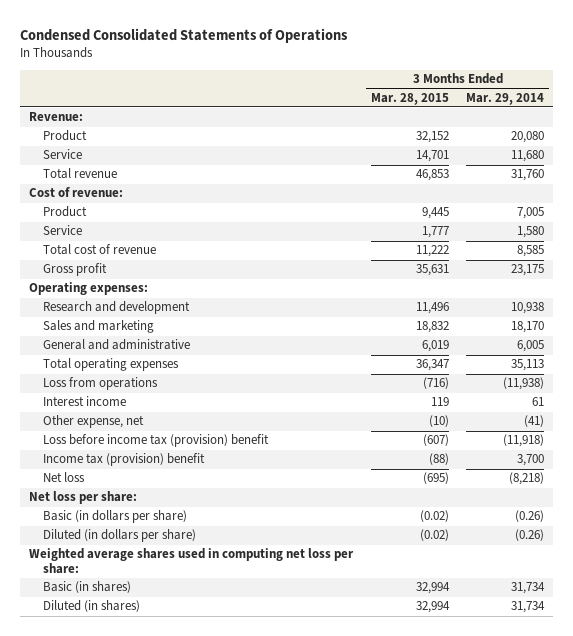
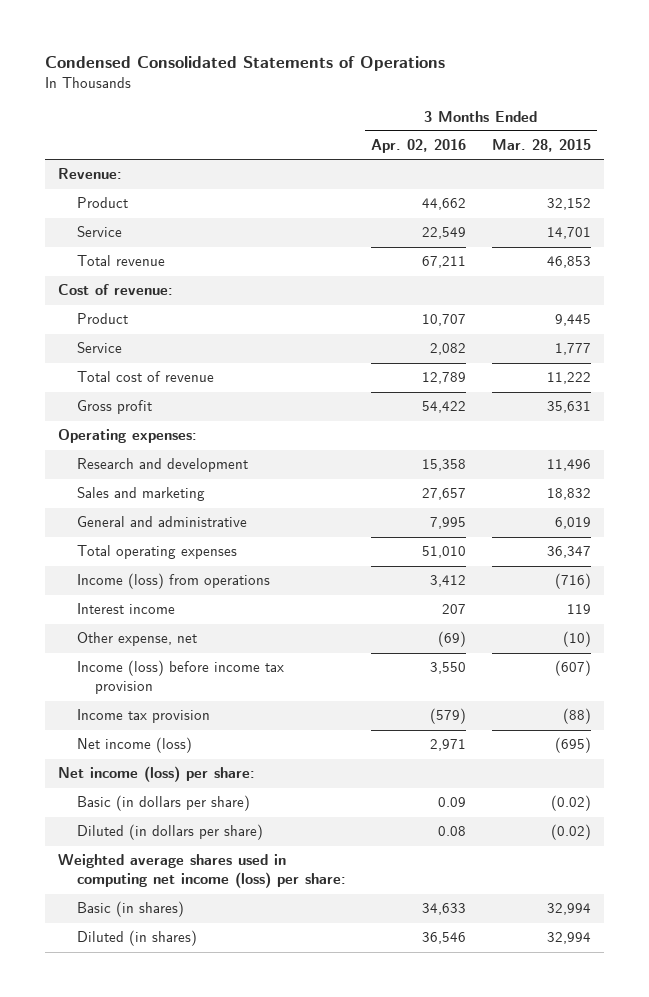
[466,92,545,105] Mar. 29, 2014 -> none
none -> [371,139,467,154] Apr. 02, 2016
[42,377,158,391] Loss from operations -> [76,573,270,590] Income (loss) from operations
[42,434,269,448] Loss before income tax (provision) benefit -> [76,660,284,695] Income (loss) before income tax provision
[42,453,205,467] Income tax (provision) benefit -> [76,709,210,724] Income tax provision
[42,472,85,483] Net loss -> [76,737,192,754] Net income (loss)
[28,491,137,505] Net loss per share: -> [58,766,256,783] Net income (loss) per share:
[28,548,354,575] Weighted average shares used in computing net loss per share: -> [58,854,346,889] Weighted average shares used in computing net income (loss) per share:

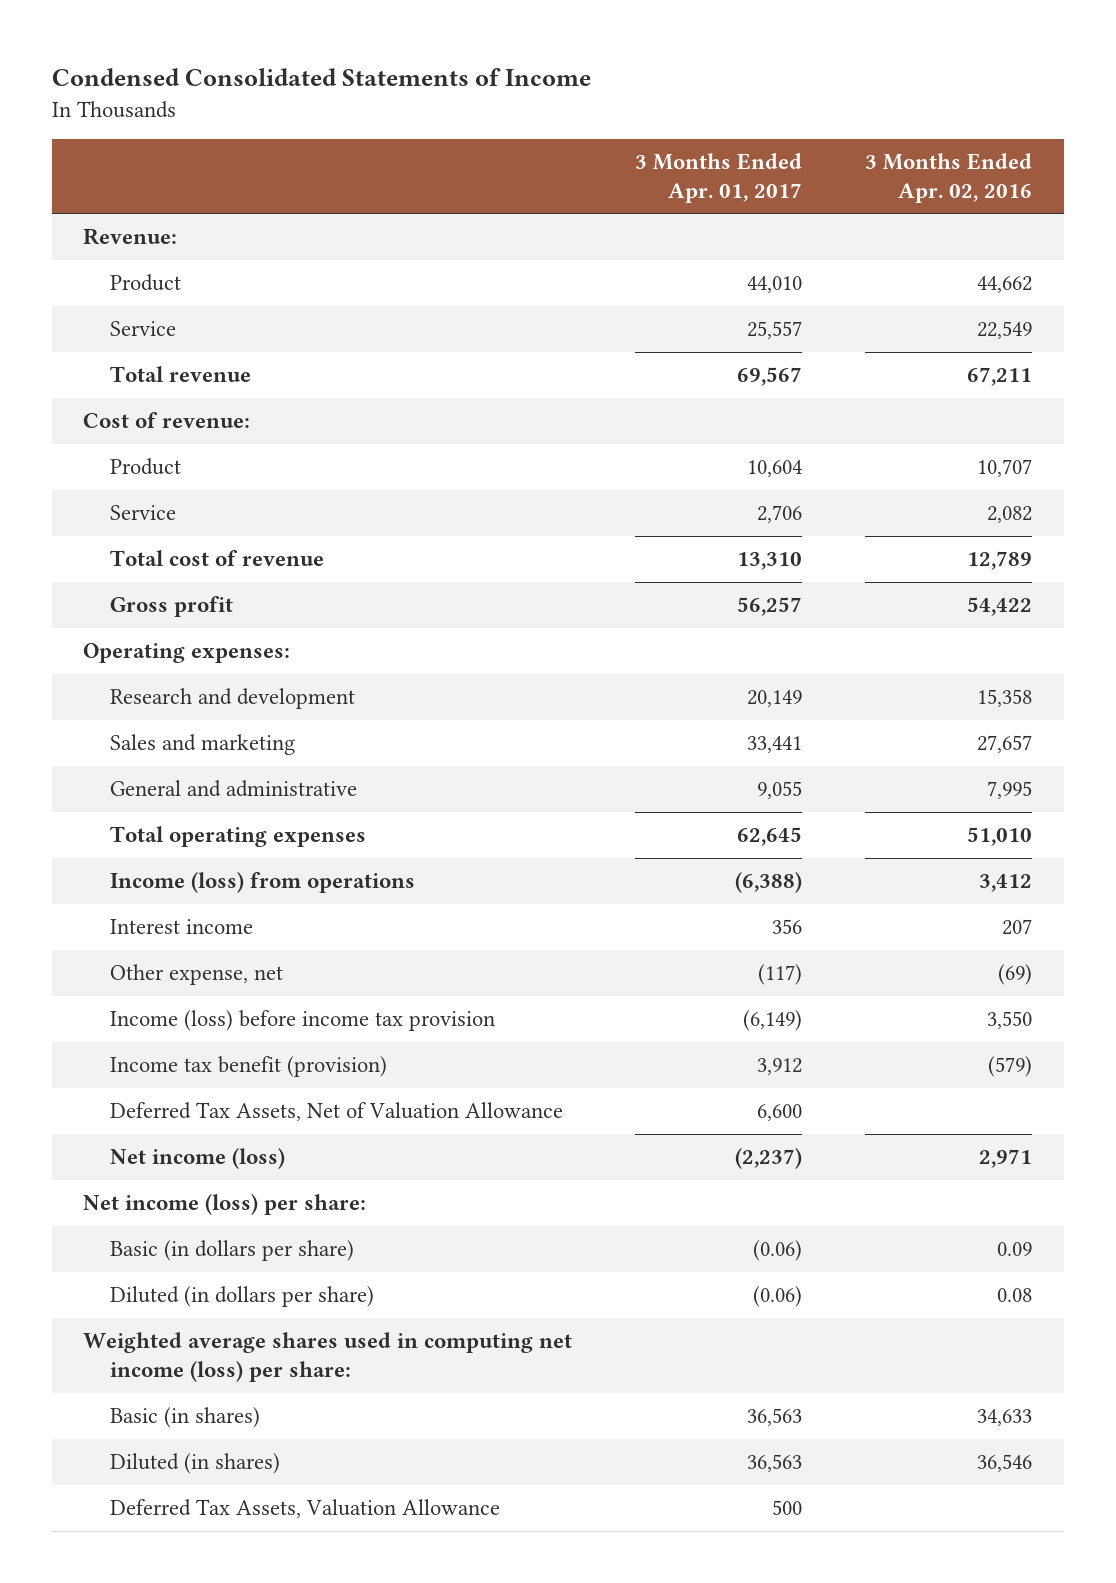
[45,55,446,71] Condensed Consolidated Statements of Operations -> [51,68,591,87] Condensed Consolidated Statements of Income
[491,139,591,153] Mar. 28, 2015 -> none
none -> [635,153,803,203] 3 Months Ended Apr. 01, 2017
[76,709,210,724] Income tax provision -> [109,1056,387,1078] Income tax benefit (provision)
none -> [109,1102,563,1122] Deferred Tax Assets, Net of Valuation Allowance
none -> [109,1499,500,1519] Deferred Tax Assets, Valuation Allowance

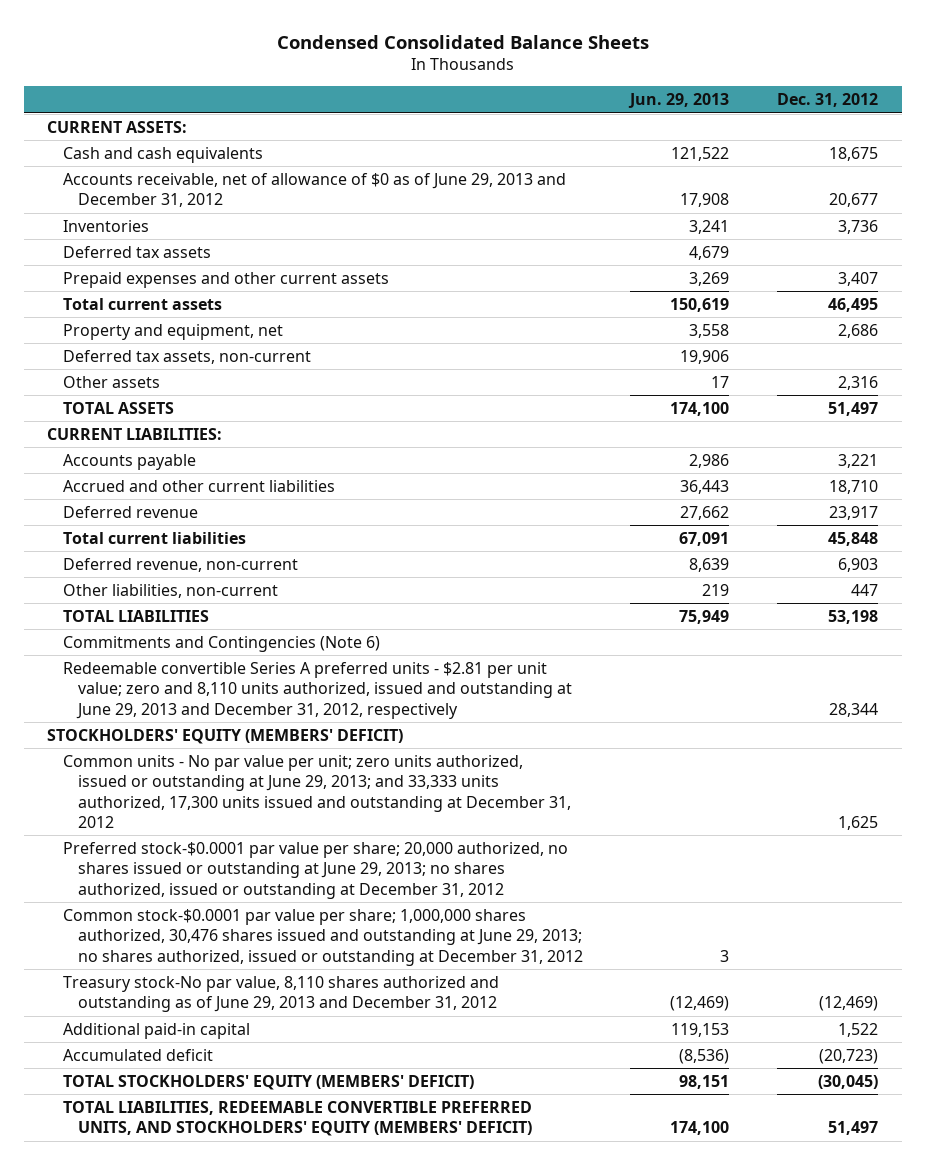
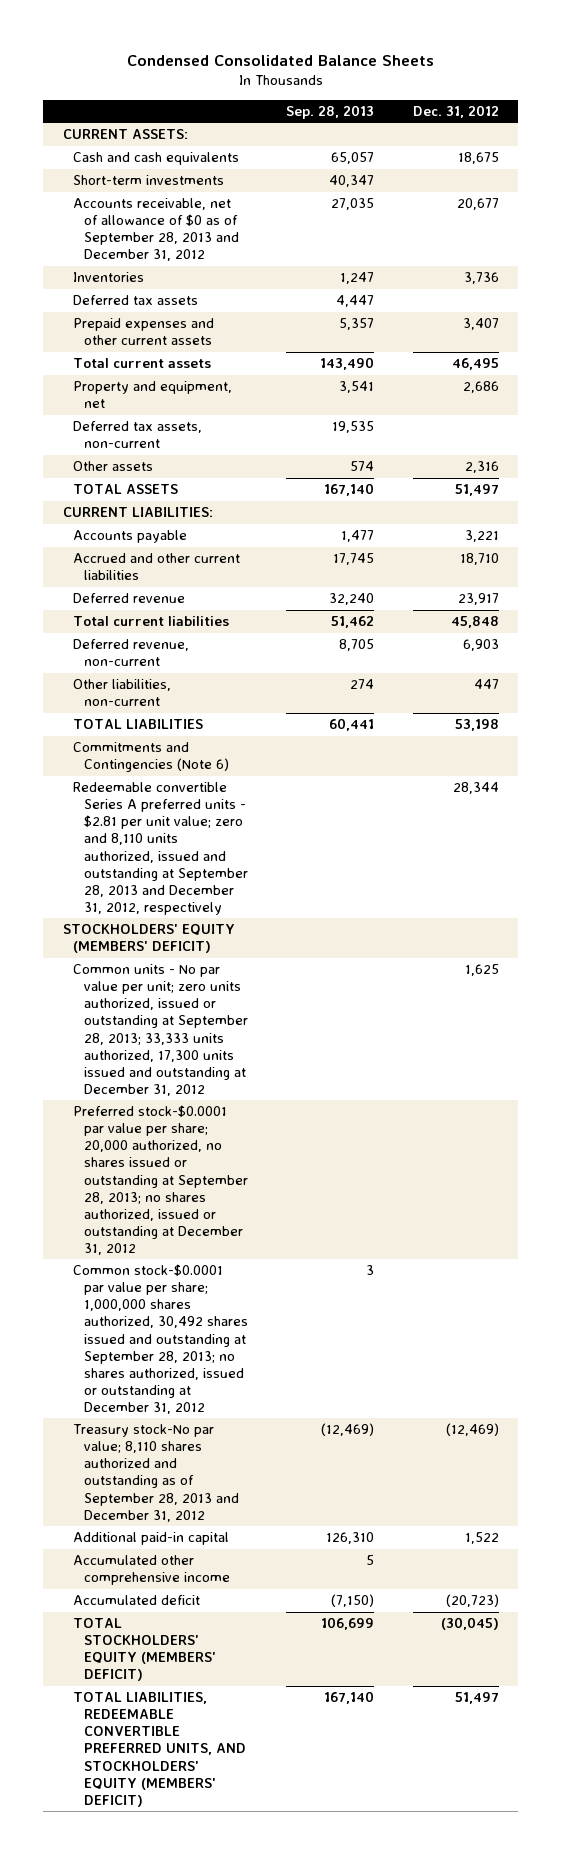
[628,93,730,109] Jun. 29, 2013 -> none
none -> [286,104,375,119] Sep. 28, 2013
none -> [73,175,225,186] Short-term investments
[62,172,566,208] Accounts receivable, net of allowance of $0 as of June 29, 2013 and December 31, 2012 -> [73,198,239,262] Accounts receivable, net of allowance of $0 as of September 28, 2013 and December 31, 2012
[62,661,572,719] Redeemable convertible Series A preferred units - $2.81 per unit value; zero and 8,110 units authorized, issued and outstanding at June 29, 2013 and December 31, 2012, respectively -> [73,782,248,915] Redeemable convertible Series A preferred units - $2.81 per unit value; zero and 8,110 units authorized, issued and outstanding at September 28, 2013 and December 31, 2012, respectively
[62,754,571,828] Common units - No par value per unit; zero units authorized, issued or outstanding at June 29, 2013; and 33,333 units authorized, 17,300 units issued and outstanding at December 31, 2012 -> [73,964,248,1096] Common units - No par value per unit; zero units authorized, issued or outstanding at September 28, 2013; 33,333 units authorized, 17,300 units issued and outstanding at December 31, 2012
[62,841,568,899] Preferred stock-$0.0001 par value per share; 20,000 authorized, no shares issued or outstanding at June 29, 2013; no shares authorized, issued or outstanding at December 31, 2012 -> [73,1105,248,1255] Preferred stock-$0.0001 par value per share; 20,000 authorized, no shares issued or outstanding at September 28, 2013; no shares authorized, issued or outstanding at December 31, 2012
[62,908,583,966] Common stock-$0.0001 par value per share; 1,000,000 shares authorized, 30,476 shares issued and outstanding at June 29, 2013; no shares authorized, issued or outstanding at December 31, 2012 -> [73,1264,248,1414] Common stock-$0.0001 par value per share; 1,000,000 shares authorized, 30,492 shares issued and outstanding at September 28, 2013; no shares authorized, issued or outstanding at December 31, 2012
[62,975,499,1013] Treasury stock-No par value, 8,110 shares authorized and outstanding as of June 29, 2013 and December 31, 2012 -> [73,1424,239,1522] Treasury stock-No par value; 8,110 shares authorized and outstanding as of September 28, 2013 and December 31, 2012
none -> [73,1555,230,1586] Accumulated other comprehensive income

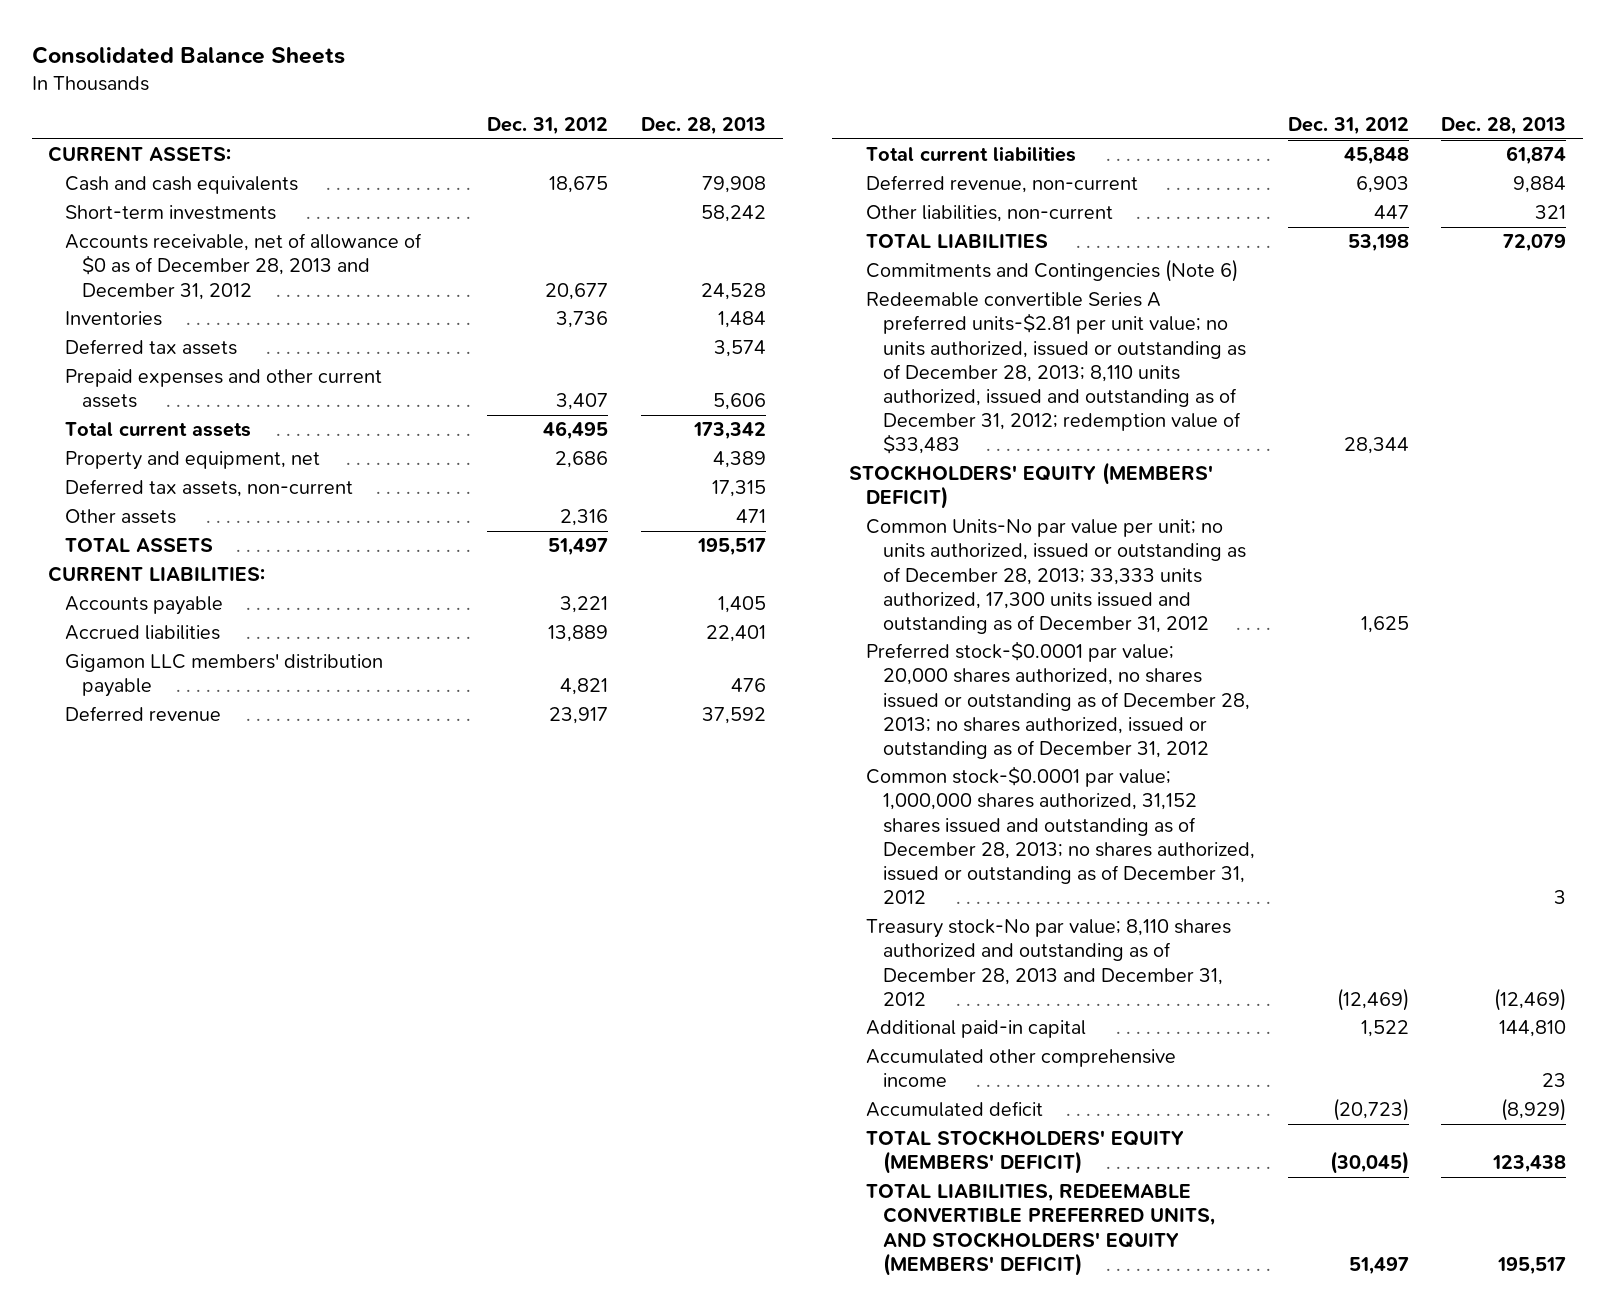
[126,54,434,66] Condensed Consolidated Balance Sheets -> [31,45,345,64] Consolidated Balance Sheets
[286,104,375,119] Sep. 28, 2013 -> none
none -> [641,116,767,135] Dec. 28, 2013
[73,198,239,262] Accounts receivable, net of allowance of $0 as of September 28, 2013 and December 31, 2012 -> [65,233,423,300] Accounts receivable, net of allowance of $0 as of December 28, 2013 and December 31, 2012
[73,553,241,581] Accrued and other current liabilities -> none
none -> [65,625,221,641] Accrued liabilities
none -> [65,654,384,698] Gigamon LLC members' distribution payable
[73,782,248,915] Redeemable convertible Series A preferred units - $2.81 per unit value; zero and 8,110 units authorized, issued and outstanding at September 28, 2013 and December 31, 2012, respectively -> [865,292,1246,454] Redeemable convertible Series A preferred units-$2.81 per unit value; no units authorized, issued or outstanding as of December 28, 2013; 8,110 units authorized, issued and outstanding as of December 31, 2012; redemption value of $33,483
[73,964,248,1096] Common units - No par value per unit; zero units authorized, issued or outstanding at September 28, 2013; 33,333 units authorized, 17,300 units issued and outstanding at December 31, 2012 -> [865,519,1246,634] Common Units-No par value per unit; no units authorized, issued or outstanding as of December 28, 2013; 33,333 units authorized, 17,300 units issued and outstanding as of December 31, 2012
[73,1105,248,1255] Preferred stock-$0.0001 par value per share; 20,000 authorized, no shares issued or outstanding at September 28, 2013; no shares authorized, issued or outstanding at December 31, 2012 -> [865,641,1250,759] Preferred stock-$0.0001 par value; 20,000 shares authorized, no shares issued or outstanding as of December 28, 2013; no shares authorized, issued or outstanding as of December 31, 2012
[73,1264,248,1414] Common stock-$0.0001 par value per share; 1,000,000 shares authorized, 30,492 shares issued and outstanding at September 28, 2013; no shares authorized, issued or outstanding at December 31, 2012 -> [865,766,1255,904] Common stock-$0.0001 par value; 1,000,000 shares authorized, 31,152 shares issued and outstanding as of December 28, 2013; no shares authorized, issued or outstanding as of December 31, 2012
[73,1424,239,1522] Treasury stock-No par value; 8,110 shares authorized and outstanding as of September 28, 2013 and December 31, 2012 -> [865,919,1231,1006] Treasury stock-No par value; 8,110 shares authorized and outstanding as of December 28, 2013 and December 31, 2012

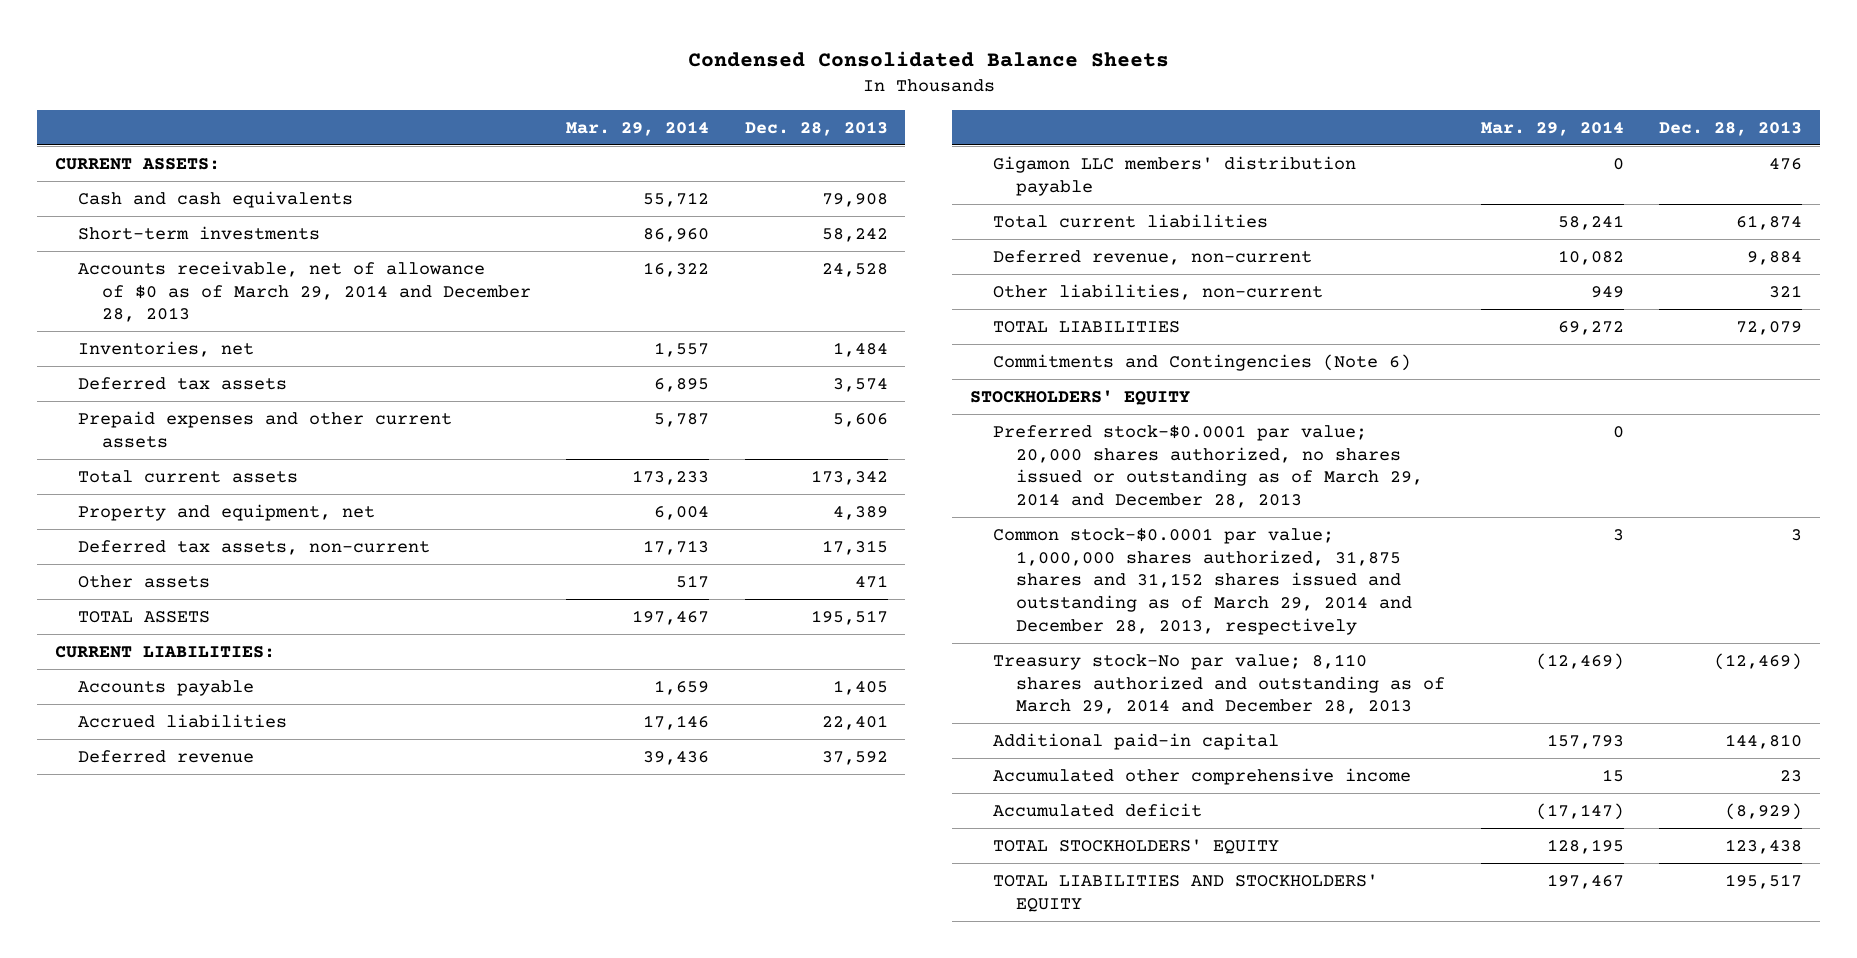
[31,45,345,64] Consolidated Balance Sheets -> [687,51,1169,68] Condensed Consolidated Balance Sheets
[487,116,609,135] Dec. 31, 2012 -> none
none -> [566,120,710,136] Mar. 29, 2014
[65,233,423,300] Accounts receivable, net of allowance of $0 as of December 28, 2013 and December 31, 2012 -> [78,260,531,323] Accounts receivable, net of allowance of $0 as of March 29, 2014 and December 28, 2013
[65,311,163,327] Inventories -> [78,340,255,357] Inventories, net
[65,654,384,698] Gigamon LLC members' distribution payable -> [992,155,1356,196] Gigamon LLC members' distribution payable
[865,292,1246,454] Redeemable convertible Series A preferred units-$2.81 per unit value; no units authorized, issued or outstanding as of December 28, 2013; 8,110 units authorized, issued and outstanding as of December 31, 2012; redemption value of $33,483 -> none
[865,519,1246,634] Common Units-No par value per unit; no units authorized, issued or outstanding as of December 28, 2013; 33,333 units authorized, 17,300 units issued and outstanding as of December 31, 2012 -> none
[848,462,1213,510] STOCKHOLDERS' EQUITY (MEMBERS' DEFICIT) -> [969,389,1190,405] STOCKHOLDERS' EQUITY
[865,641,1250,759] Preferred stock-$0.0001 par value; 20,000 shares authorized, no shares issued or outstanding as of December 28, 2013; no shares authorized, issued or outstanding as of December 31, 2012 -> [992,424,1424,509] Preferred stock-$0.0001 par value; 20,000 shares authorized, no shares issued or outstanding as of March 29, 2014 and December 28, 2013
[865,766,1255,904] Common stock-$0.0001 par value; 1,000,000 shares authorized, 31,152 shares issued and outstanding as of December 28, 2013; no shares authorized, issued or outstanding as of December 31, 2012 -> [992,527,1413,635] Common stock-$0.0001 par value; 1,000,000 shares authorized, 31,875 shares and 31,152 shares issued and outstanding as of March 29, 2014 and December 28, 2013, respectively
[865,919,1231,1006] Treasury stock-No par value; 8,110 shares authorized and outstanding as of December 28, 2013 and December 31, 2012 -> [992,653,1446,715] Treasury stock-No par value; 8,110 shares authorized and outstanding as of March 29, 2014 and December 28, 2013
[865,1130,1184,1175] TOTAL STOCKHOLDERS' EQUITY (MEMBERS' DEFICIT) -> [992,838,1279,854] TOTAL STOCKHOLDERS' EQUITY
[865,1184,1215,1276] TOTAL LIABILITIES, REDEEMABLE CONVERTIBLE PREFERRED UNITS, AND STOCKHOLDERS' EQUITY (MEMBERS' DEFICIT) -> [992,873,1378,912] TOTAL LIABILITIES AND STOCKHOLDERS' EQUITY

